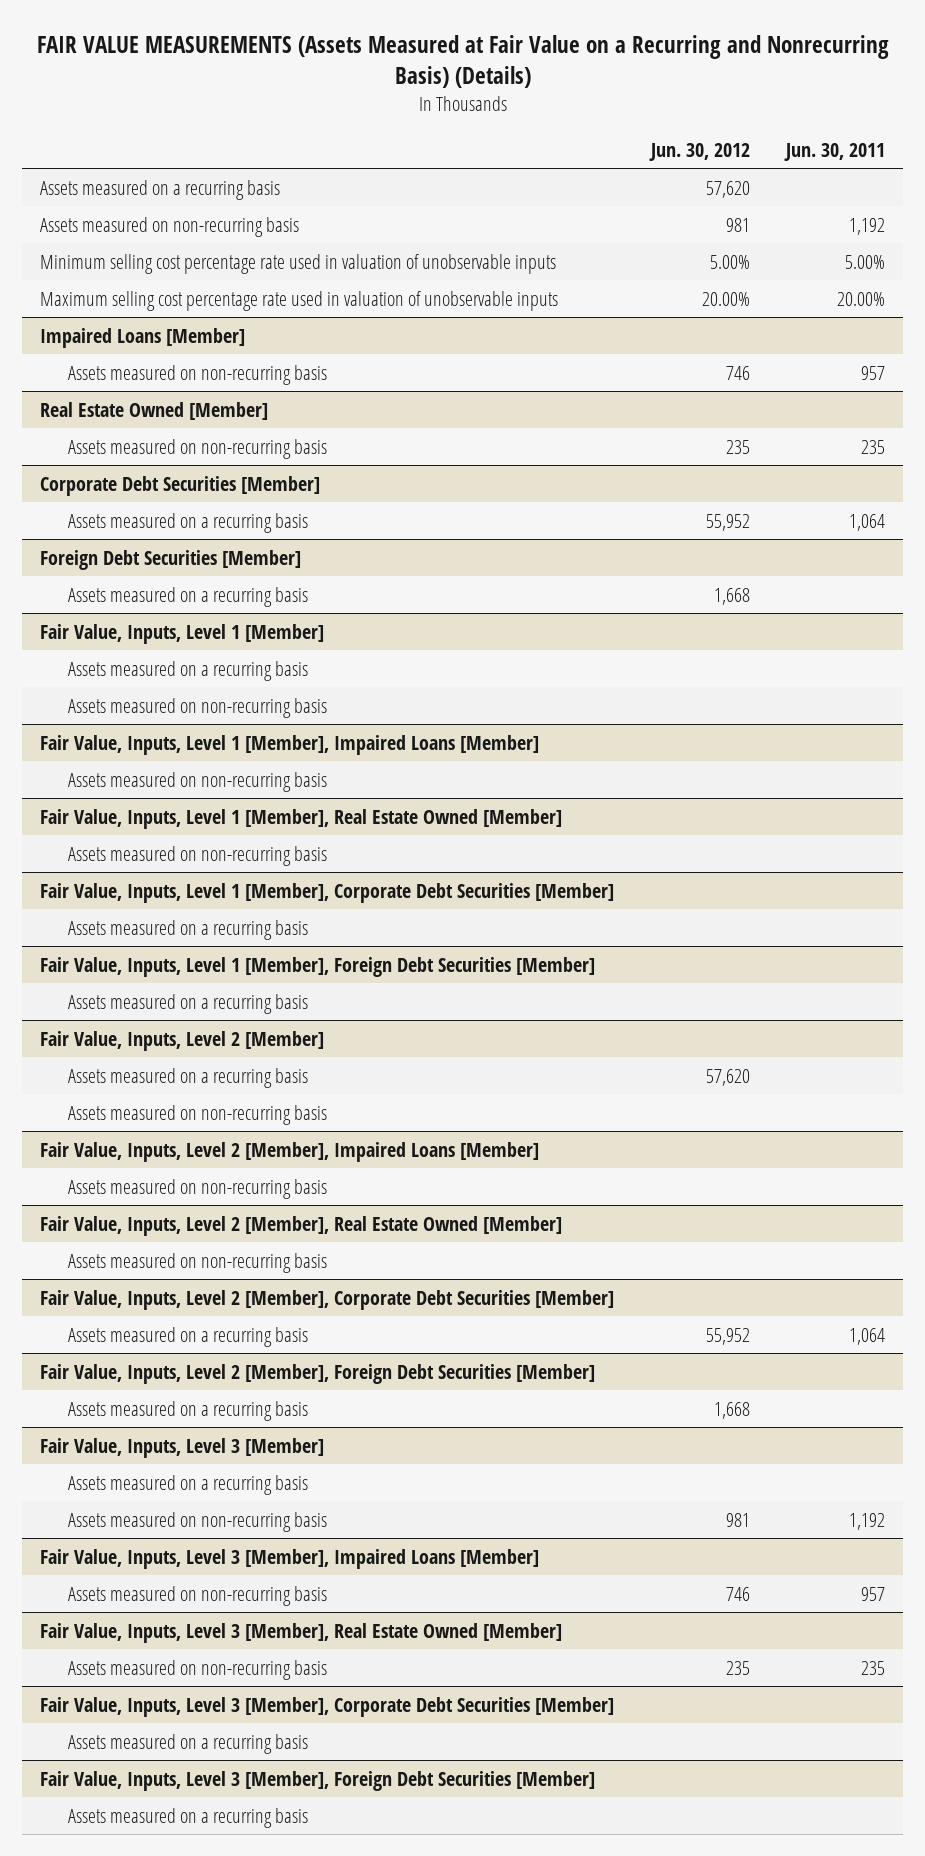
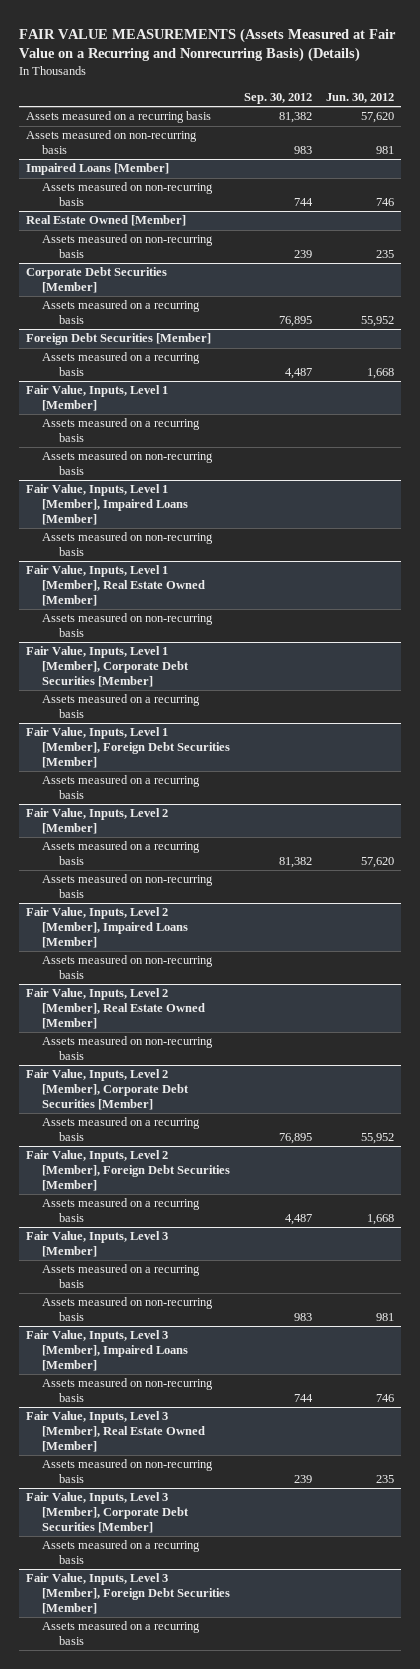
[783,142,885,161] Jun. 30, 2011 -> none
none -> [244,92,313,104] Sep. 30, 2012
[40,253,557,274] Minimum selling cost percentage rate used in valuation of unobservable inputs -> none
[40,290,559,311] Maximum selling cost percentage rate used in valuation of unobservable inputs -> none

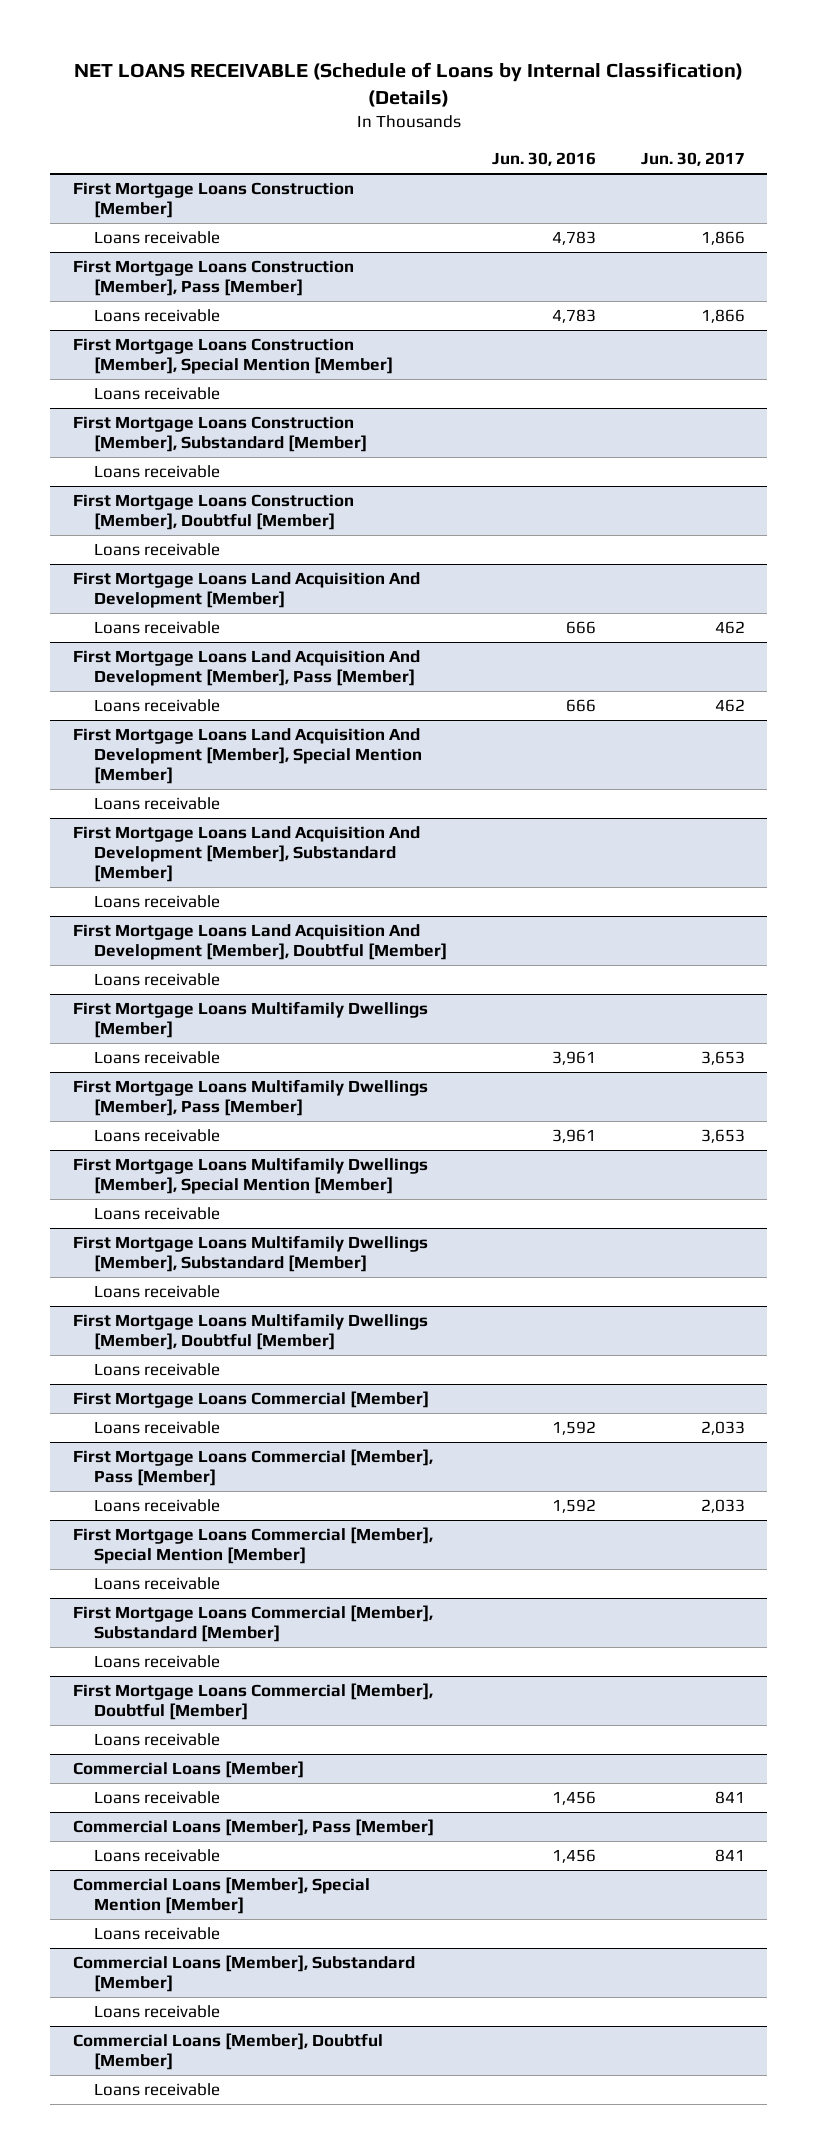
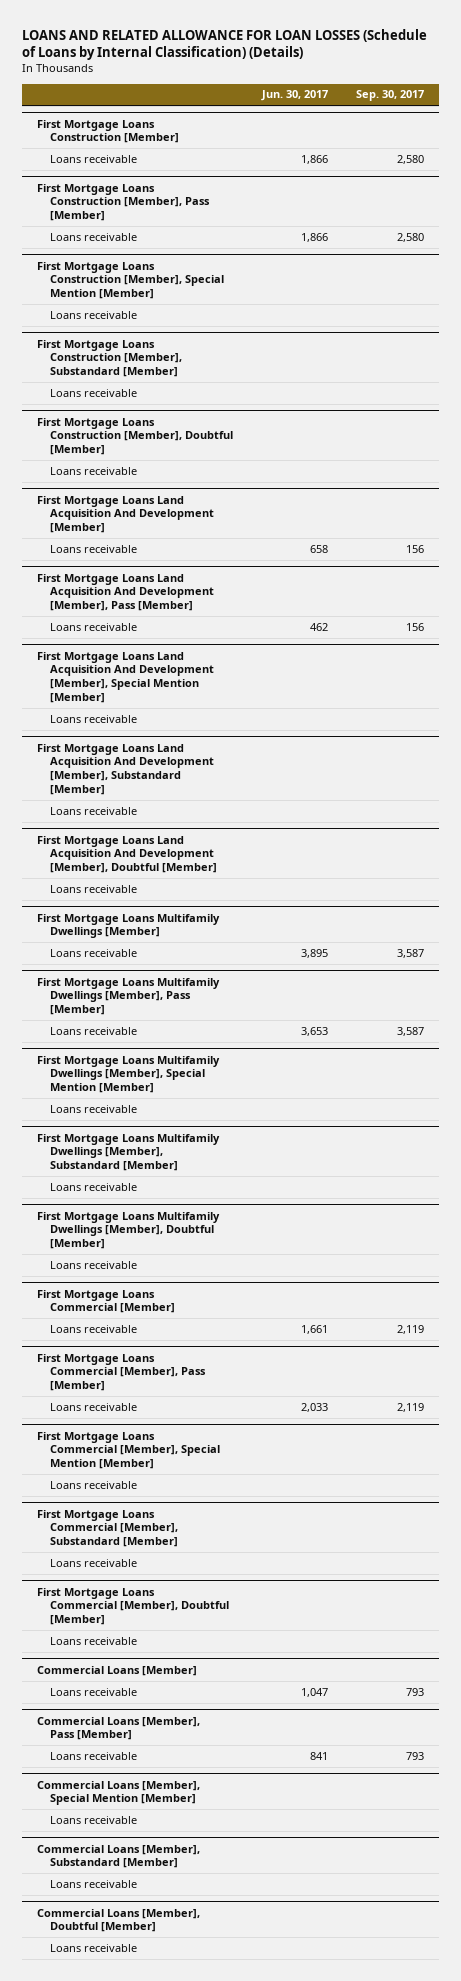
[73,62,743,107] NET LOANS RECEIVABLE (Schedule of Loans by Internal Classification) (Details) -> [22,28,428,61] LOANS AND RELATED ALLOWANCE FOR LOAN LOSSES (Schedule of Loans by Internal Classification) (Details)
[492,152,597,167] Jun. 30, 2016 -> none
none -> [356,90,425,102] Sep. 30, 2017
[715,621,746,635] 462 -> [309,544,328,553] 658
[701,1051,746,1066] 3,653 -> [300,948,328,958] 3,895
[701,1421,746,1436] 2,033 -> [300,1324,328,1334] 1,661
[715,1791,746,1805] 841 -> [300,1687,328,1697] 1,047

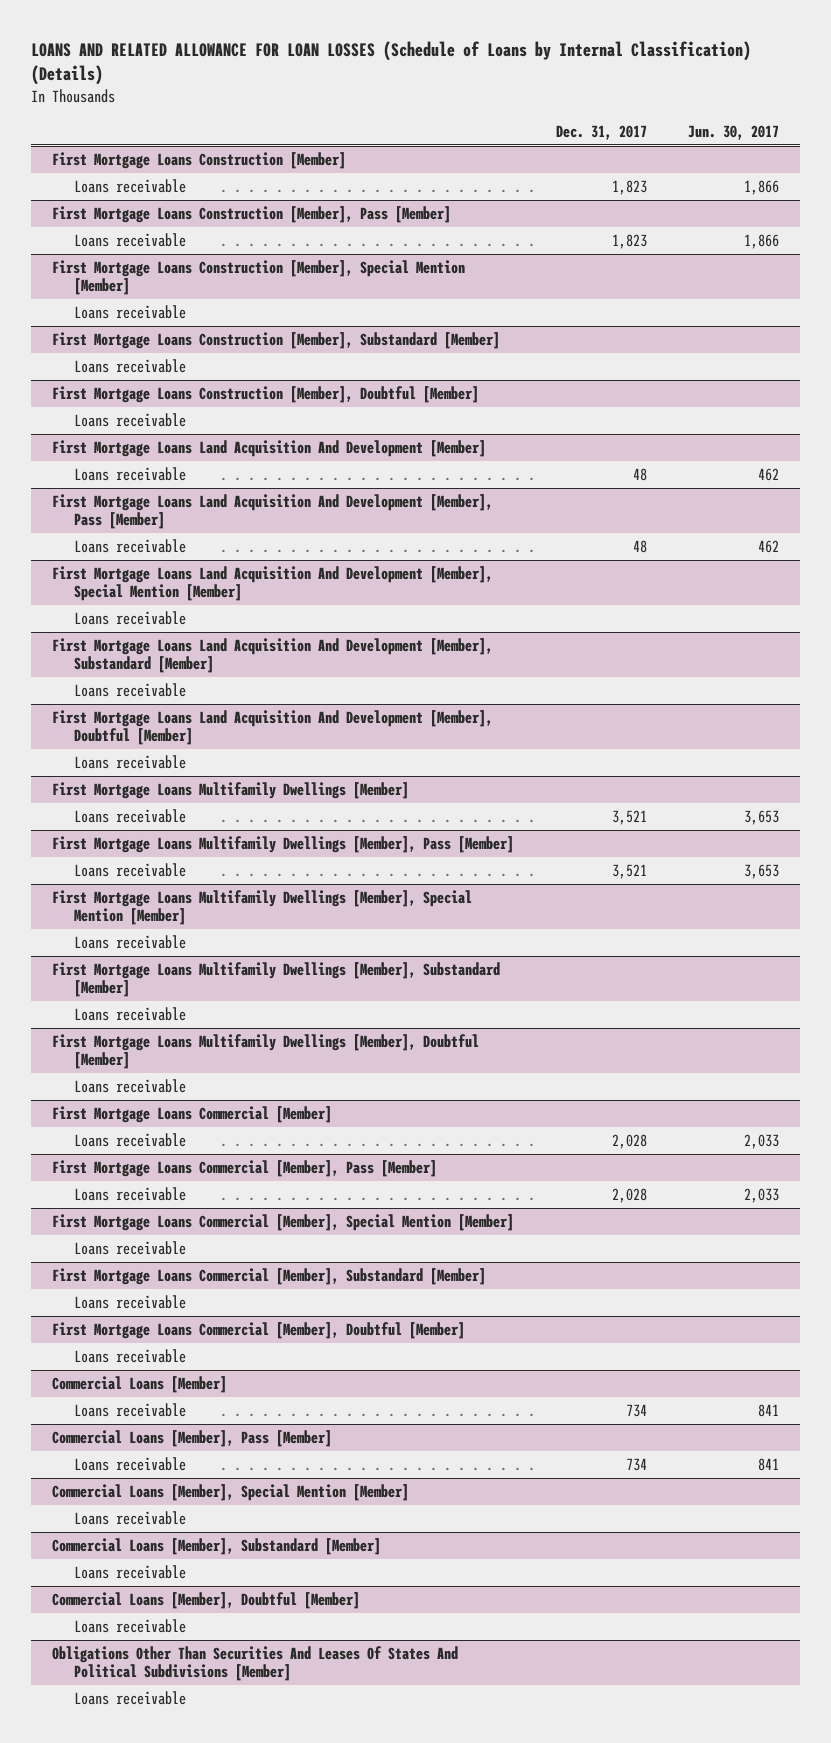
[356,90,425,102] Sep. 30, 2017 -> none
none -> [555,124,647,140] Dec. 31, 2017
[309,544,328,553] 658 -> [757,468,779,482] 462
[300,948,328,958] 3,895 -> [743,810,779,826] 3,653
[300,1324,328,1334] 1,661 -> [743,1134,779,1150] 2,033
[300,1687,328,1697] 1,047 -> [757,1404,779,1418] 841
none -> [52,1646,459,1682] Obligations Other Than Securities And Leases Of States And Political Subdivisions [Member]
none -> [73,1691,186,1706] Loans receivable

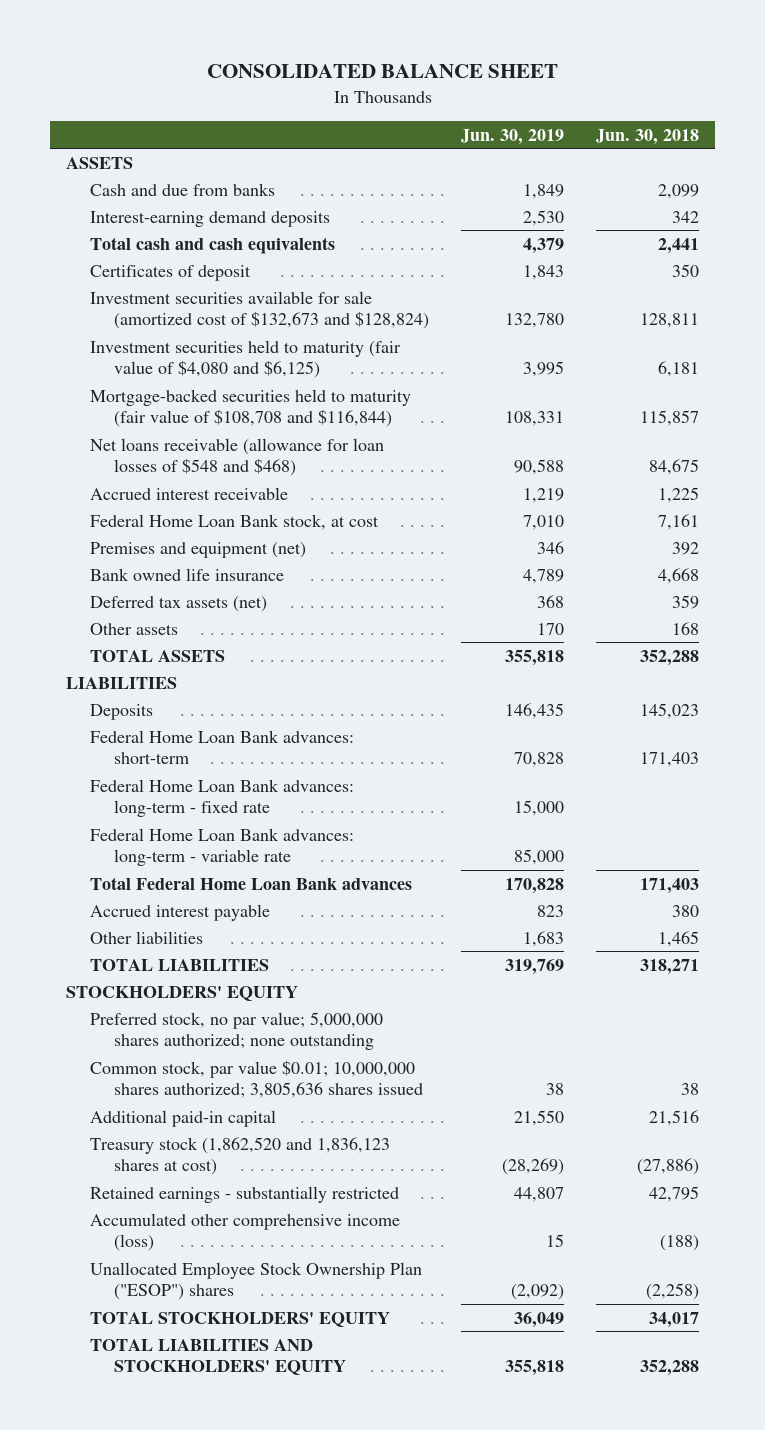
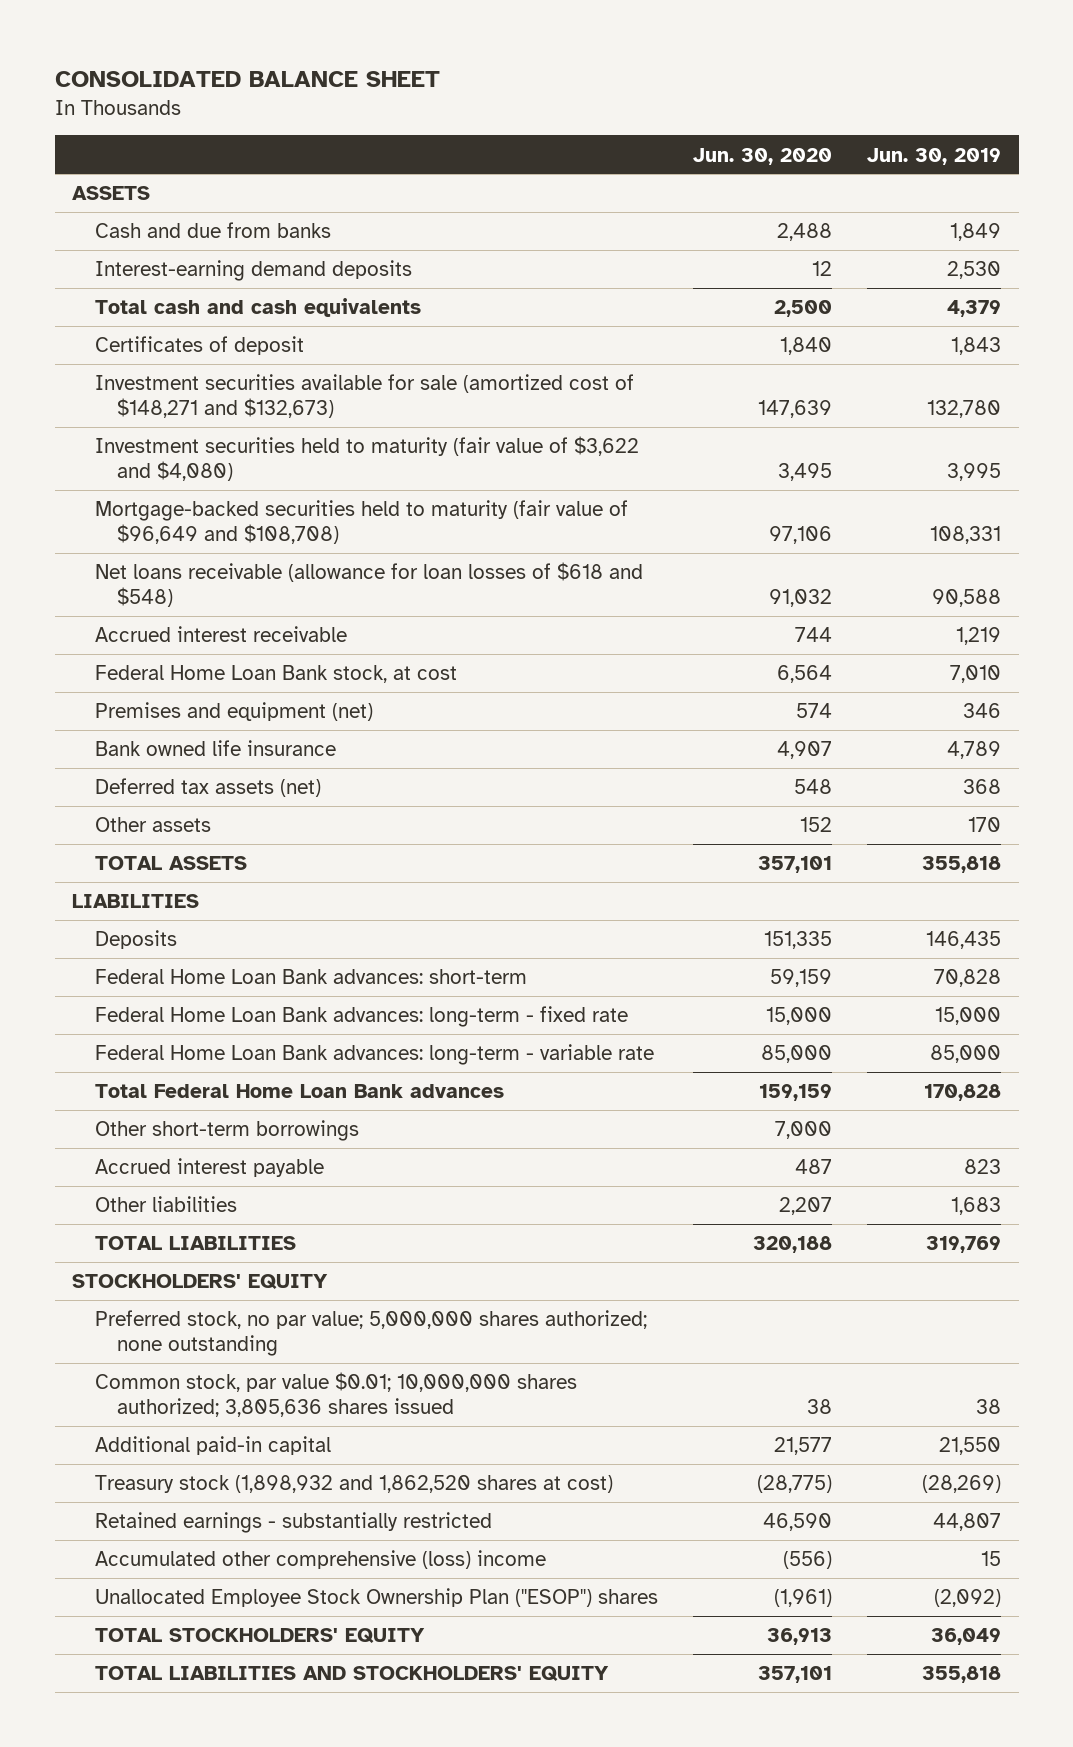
[596,128,700,145] Jun. 30, 2018 -> none
none -> [692,147,832,165] Jun. 30, 2020
[90,290,430,330] Investment securities available for sale (amortized cost of $132,673 and $128,824) -> [94,374,634,419] Investment securities available for sale (amortized cost of $148,271 and $132,673)
[90,339,402,379] Investment securities held to maturity (fair value of $4,080 and $6,125) -> [94,436,639,482] Investment securities held to maturity (fair value of $3,622 and $4,080)
[90,388,412,428] Mortgage-backed securities held to maturity (fair value of $108,708 and $116,844) -> [94,500,628,545] Mortgage-backed securities held to maturity (fair value of $96,649 and $108,708)
[90,437,385,477] Net loans receivable (allowance for loan losses of $548 and $468) -> [94,562,643,608] Net loans receivable (allowance for loan losses of $618 and $548)
none -> [94,1120,359,1142] Other short-term borrowings
[90,1136,391,1176] Treasury stock (1,862,520 and 1,836,123 shares at cost) -> [94,1475,613,1494] Treasury stock (1,898,932 and 1,862,520 shares at cost)
[90,1212,401,1252] Accumulated other comprehensive income (loss) -> [94,1550,546,1570] Accumulated other comprehensive (loss) income

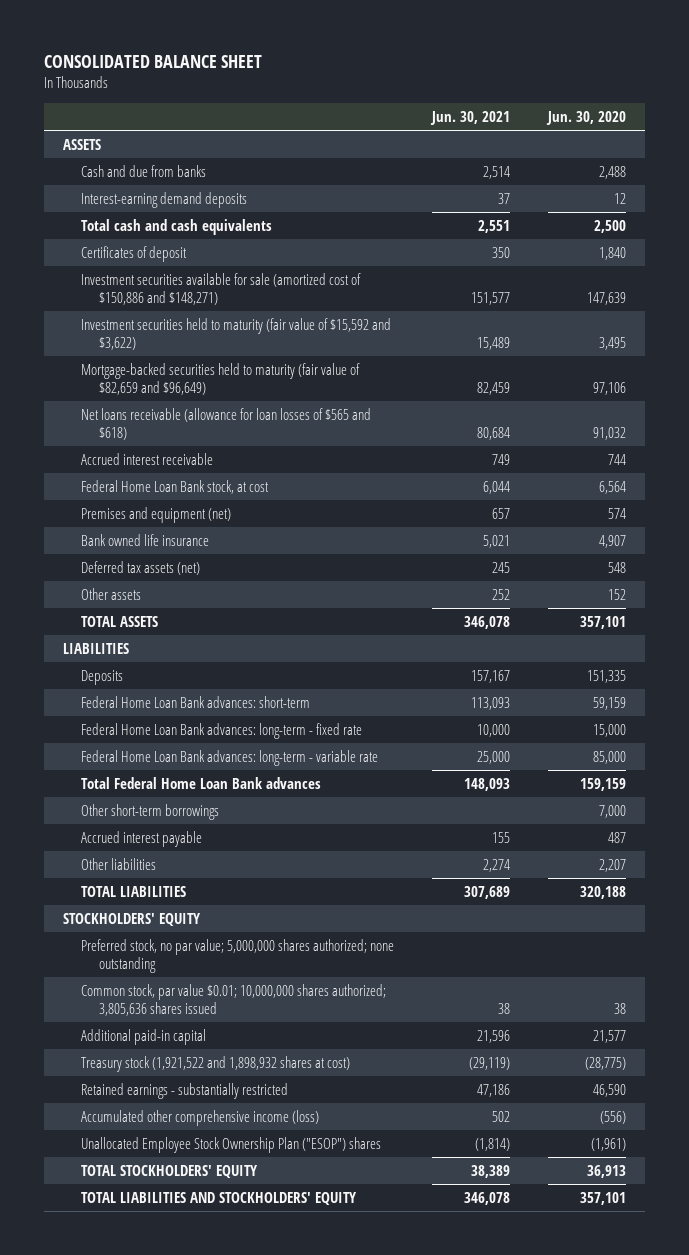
[866,147,1001,165] Jun. 30, 2019 -> none
none -> [429,111,510,126] Jun. 30, 2021
[94,374,634,419] Investment securities available for sale (amortized cost of $148,271 and $132,673) -> [80,272,361,305] Investment securities available for sale (amortized cost of $150,886 and $148,271)
[94,436,639,482] Investment securities held to maturity (fair value of $3,622 and $4,080) -> [80,317,391,350] Investment securities held to maturity (fair value of $15,592 and $3,622)
[94,500,628,545] Mortgage-backed securities held to maturity (fair value of $96,649 and $108,708) -> [80,362,360,395] Mortgage-backed securities held to maturity (fair value of $82,659 and $96,649)
[94,562,643,608] Net loans receivable (allowance for loan losses of $618 and $548) -> [80,407,371,440] Net loans receivable (allowance for loan losses of $565 and $618)
[94,1475,613,1494] Treasury stock (1,898,932 and 1,862,520 shares at cost) -> [80,1055,350,1072] Treasury stock (1,921,522 and 1,898,932 shares at cost)
[94,1550,546,1570] Accumulated other comprehensive (loss) income -> [80,1109,319,1126] Accumulated other comprehensive income (loss)

